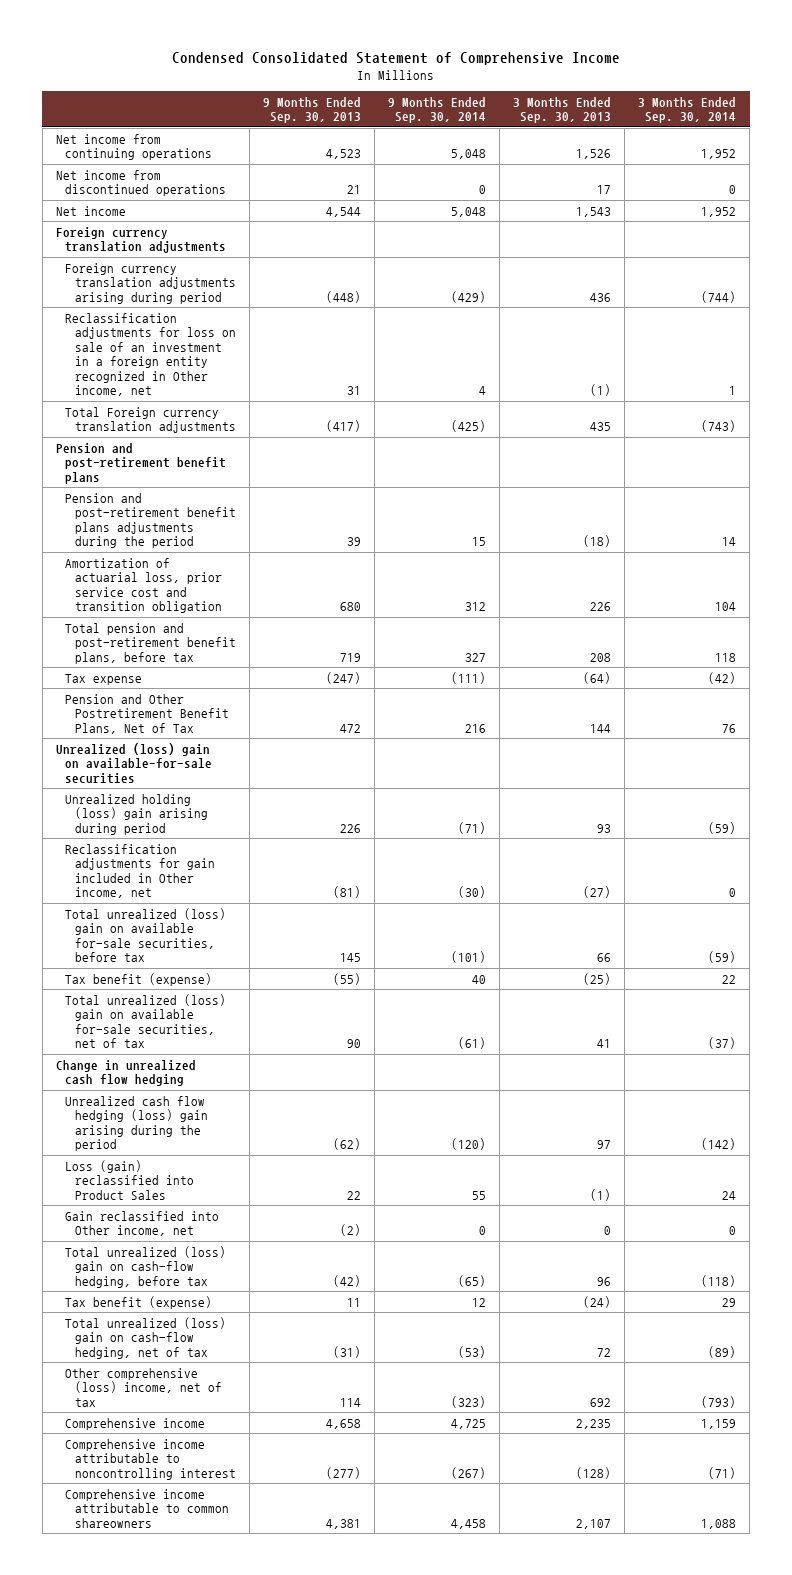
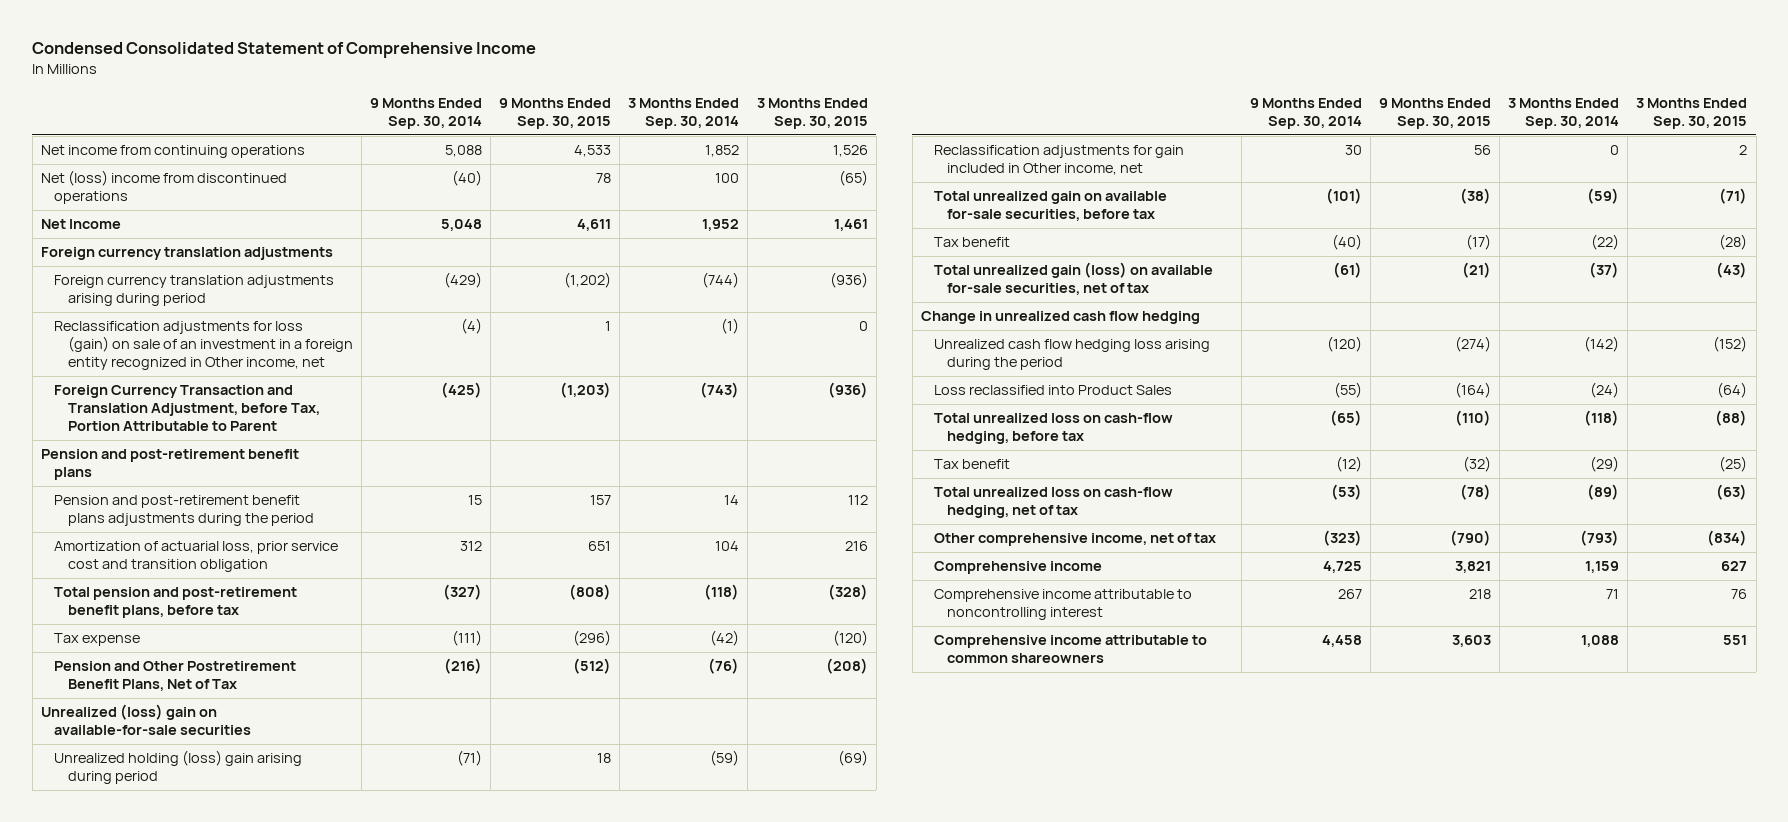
[262,96,361,124] 9 Months Ended Sep. 30, 2013 -> none
[513,96,612,124] 3 Months Ended Sep. 30, 2013 -> none
none -> [499,97,612,129] 9 Months Ended Sep. 30, 2015
none -> [756,97,868,129] 3 Months Ended Sep. 30, 2015
[451,149,487,160] 5,048 -> [444,145,482,158] 5,088
[701,149,737,160] 1,952 -> [705,145,740,158] 1,852
[55,169,227,197] Net income from discontinued operations -> [40,170,287,205] Net (loss) income from discontinued operations
[479,185,487,195] 0 -> [451,170,482,187] (40)
[729,185,737,195] 0 -> [715,173,740,184] 100
[55,205,126,216] Net income -> [40,219,121,230] Net Income
[65,312,236,397] Reclassification adjustments for loss on sale of an investment in a foreign entity recognized in Other income, net -> [54,321,353,371] Reclassification adjustments for loss (gain) on sale of an investment in a foreign entity recognized in Other income, net
[479,386,487,396] 4 -> [460,318,482,335] (4)
[729,386,737,396] 1 -> [721,318,740,335] (1)
[65,406,236,434] Total Foreign currency translation adjustments -> [54,385,320,432] Foreign Currency Transaction and Translation Adjustment, before Tax, Portion Attributable to Parent
[465,652,487,662] 327 -> [442,584,482,601] (327)
[715,652,737,662] 118 -> [704,584,740,601] (118)
[465,723,487,733] 216 -> [443,658,482,675] (216)
[722,723,737,733] 76 -> [708,658,740,675] (76)
[458,886,487,899] (30) -> [1344,145,1362,156] 30
[65,907,227,963] Total unrealized (loss) gain on available for-sale securities, before tax -> [934,191,1168,222] Total unrealized gain on available for-sale securities, before tax
[65,972,213,986] Tax benefit (expense) -> [934,237,1011,248] Tax benefit
[472,974,487,984] 40 -> [1331,234,1362,251] (40)
[722,974,737,984] 22 -> [1591,234,1620,251] (22)
[65,993,227,1049] Total unrealized (loss) gain on available for-sale securities, net of tax -> [934,262,1214,296] Total unrealized gain (loss) on available for-sale securities, net of tax
[65,1210,220,1237] Gain reclassified into Other income, net -> none
[65,1095,208,1152] Unrealized cash flow hedging (loss) gain arising during the period -> [934,339,1211,371] Unrealized cash flow hedging loss arising during the period
[65,1159,194,1200] Loss (gain) reclassified into Product Sales -> [934,385,1173,396] Loss reclassified into Product Sales
[472,1190,487,1200] 55 -> [1333,382,1362,399] (55)
[722,1190,737,1200] 24 -> [1590,382,1620,399] (24)
[65,1245,227,1288] Total unrealized (loss) gain on cash-flow hedging, before tax -> [934,413,1174,445] Total unrealized loss on cash-flow hedging, before tax
[65,1295,213,1309] Tax benefit (expense) -> [934,459,1011,470] Tax benefit
[472,1297,487,1307] 12 -> [1335,456,1362,473] (12)
[722,1297,737,1307] 29 -> [1590,456,1620,473] (29)
[65,1316,227,1359] Total unrealized (loss) gain on cash-flow hedging, net of tax -> [934,487,1174,519] Total unrealized loss on cash-flow hedging, net of tax
[65,1367,222,1407] Other comprehensive (loss) income, net of tax -> [934,533,1217,547] Other comprehensive income, net of tax
[451,1466,487,1479] (267) -> [1337,589,1362,600] 267
[708,1466,737,1479] (71) -> [1606,589,1620,600] 71

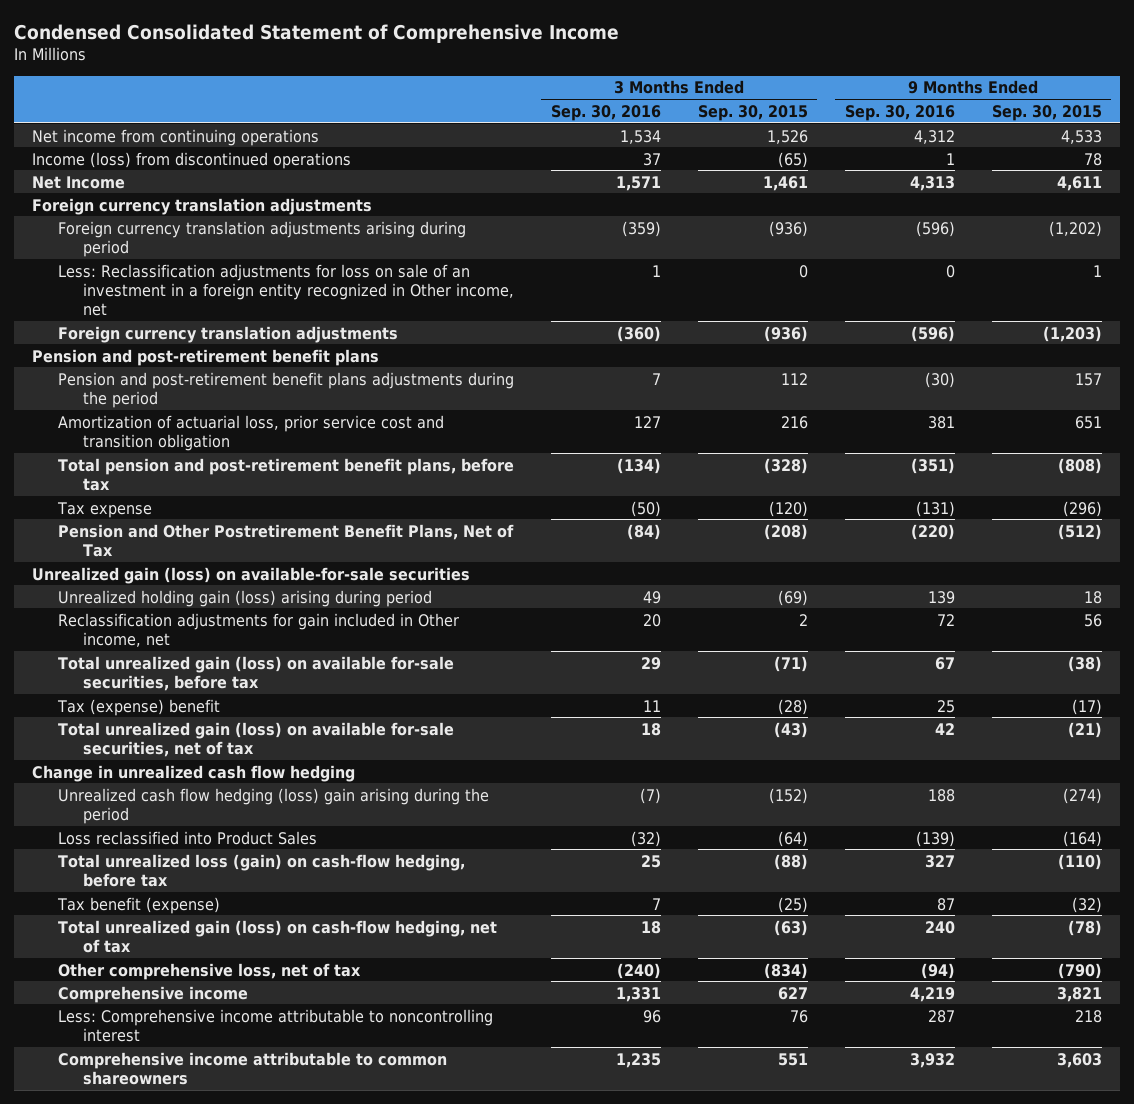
[369,97,482,129] 9 Months Ended Sep. 30, 2014 -> none
[628,97,740,129] 3 Months Ended Sep. 30, 2014 -> none
none -> [550,104,661,121] Sep. 30, 2016
none -> [844,104,955,121] Sep. 30, 2016
[40,170,287,205] Net (loss) income from discontinued operations -> [32,151,352,169] Income (loss) from discontinued operations
[54,321,353,371] Reclassification adjustments for loss (gain) on sale of an investment in a foreign entity recognized in Other income, net -> [57,263,514,317] Less: Reclassification adjustments for loss on sale of an investment in a foreign entity recognized in Other income, net
[54,385,320,432] Foreign Currency Transaction and Translation Adjustment, before Tax, Portion Attributable to Parent -> [57,325,398,343] Foreign currency translation adjustments
[40,704,252,736] Unrealized (loss) gain on available-for-sale securities -> [32,566,471,584] Unrealized gain (loss) on available-for-sale securities
[54,750,303,785] Unrealized holding (loss) gain arising during period -> [57,589,432,607] Unrealized holding gain (loss) arising during period
[934,191,1168,222] Total unrealized gain on available for-sale securities, before tax -> [57,655,454,691] Total unrealized gain (loss) on available for-sale securities, before tax
[934,237,1011,248] Tax benefit -> [56,698,220,716] Tax (expense) benefit
[934,339,1211,371] Unrealized cash flow hedging loss arising during the period -> [57,787,489,824] Unrealized cash flow hedging (loss) gain arising during the period
[934,413,1174,445] Total unrealized loss on cash-flow hedging, before tax -> [57,853,465,887] Total unrealized loss (gain) on cash-flow hedging, before tax
[934,459,1011,470] Tax benefit -> [56,896,220,914] Tax benefit (expense)
[934,487,1174,519] Total unrealized loss on cash-flow hedging, net of tax -> [57,919,497,953] Total unrealized gain (loss) on cash-flow hedging, net of tax
[934,533,1217,547] Other comprehensive income, net of tax -> [57,962,361,980] Other comprehensive loss, net of tax
[934,589,1193,621] Comprehensive income attributable to noncontrolling interest -> [57,1008,493,1042] Less: Comprehensive income attributable to noncontrolling interest

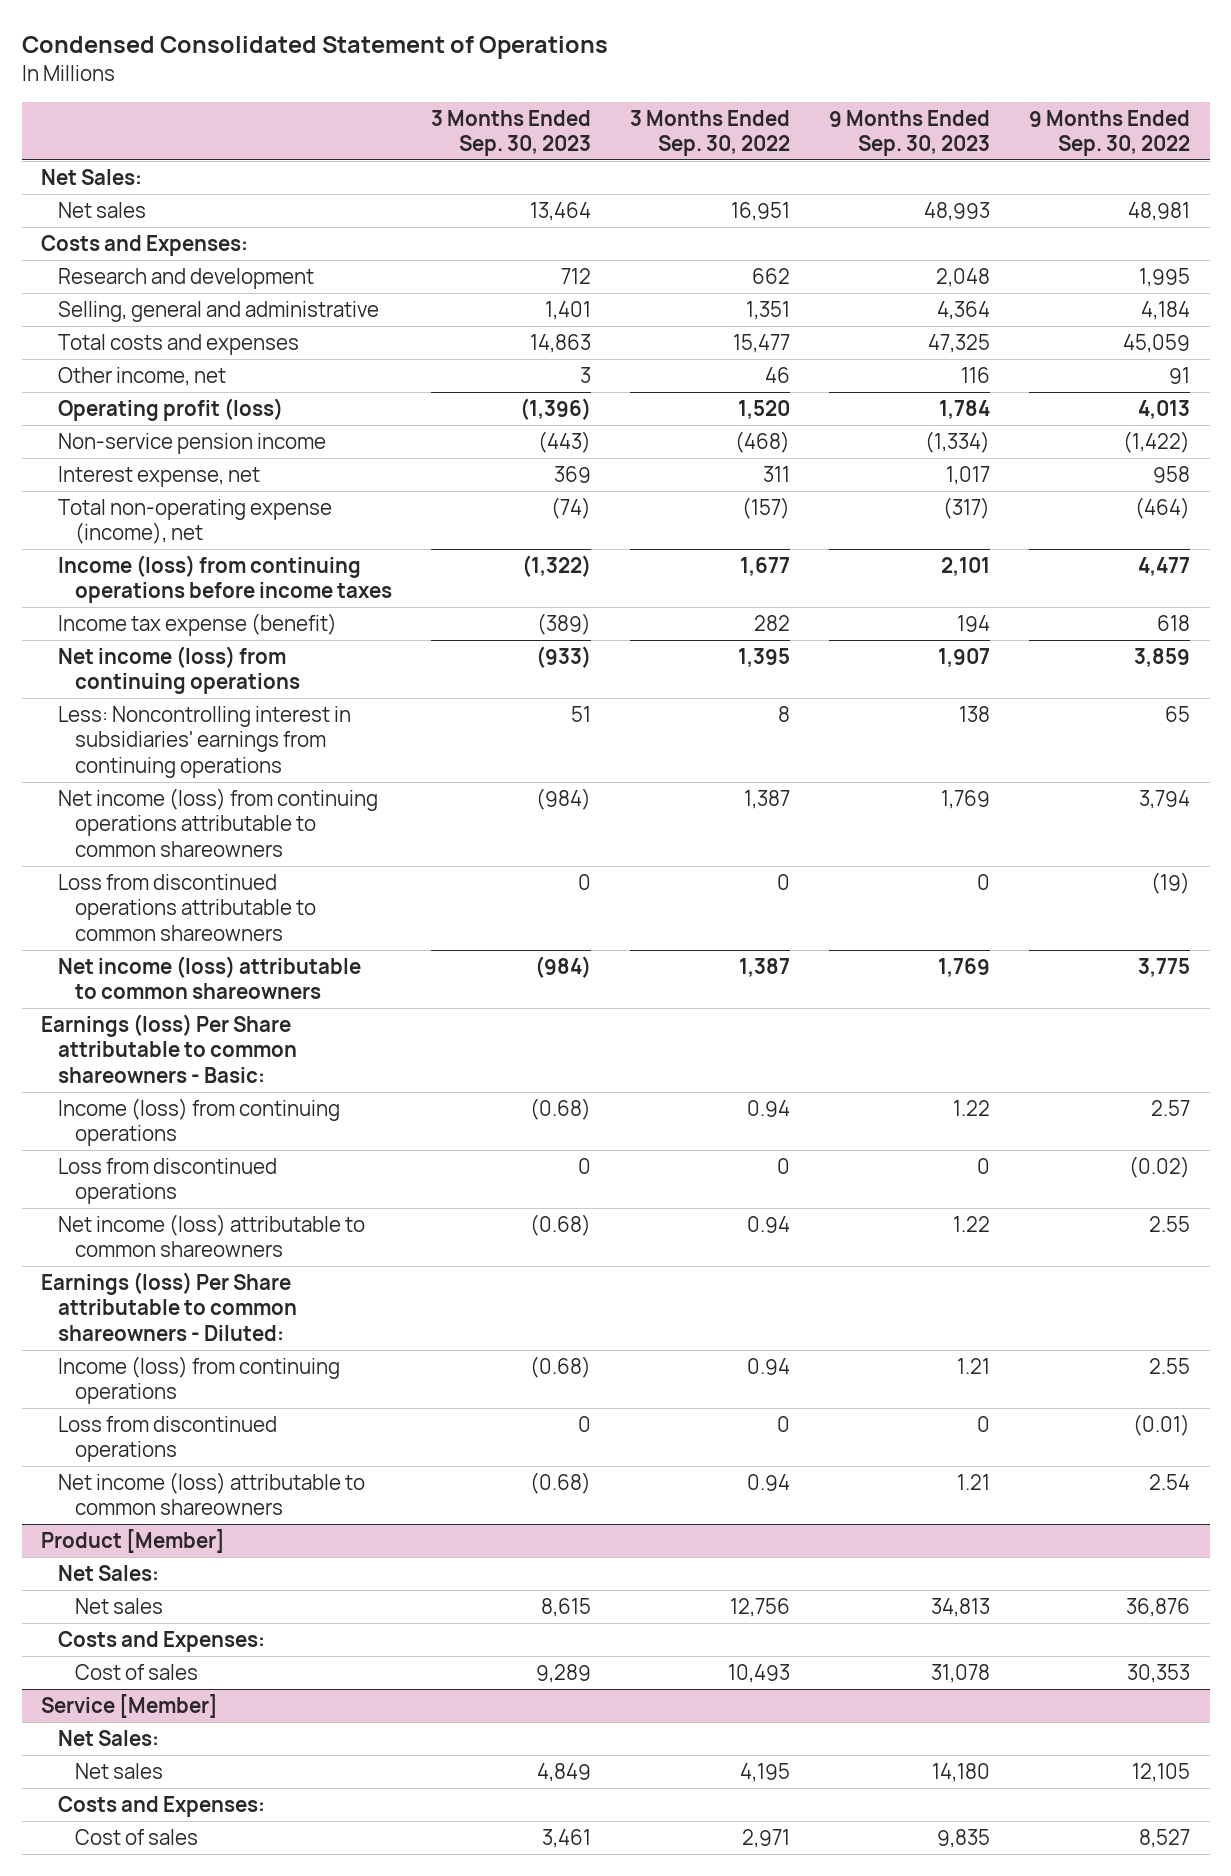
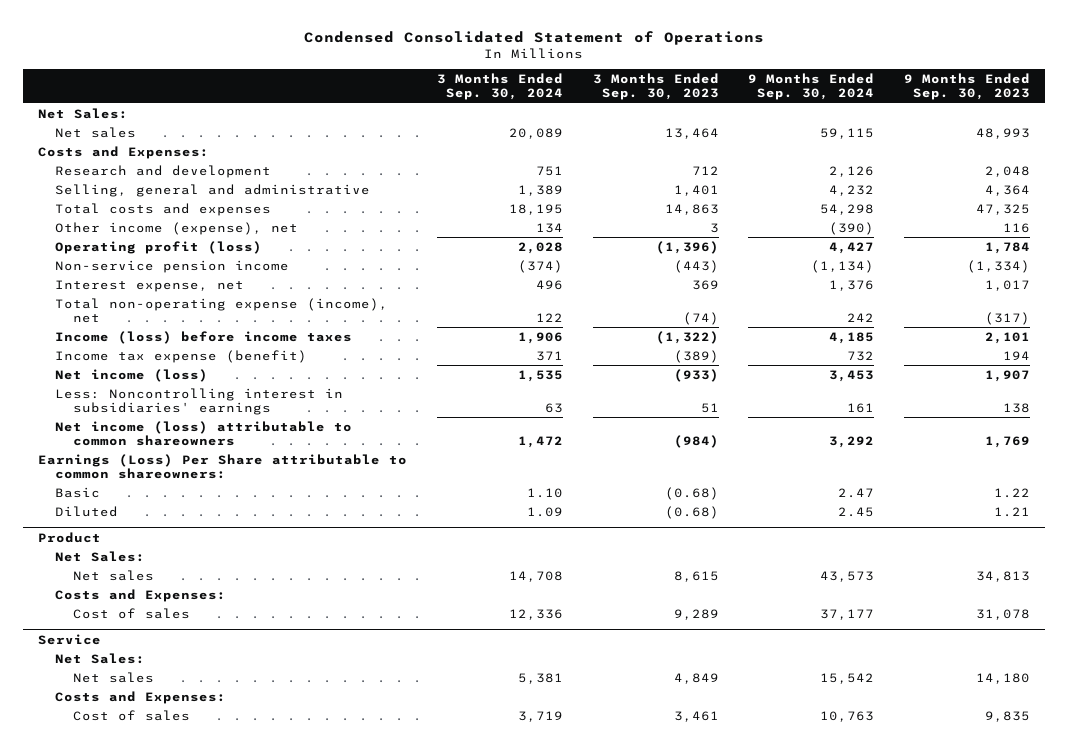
[630,109,791,156] 3 Months Ended Sep. 30, 2022 -> none
[1029,109,1191,156] 9 Months Ended Sep. 30, 2022 -> none
none -> [436,73,563,100] 3 Months Ended Sep. 30, 2024
none -> [748,73,875,100] 9 Months Ended Sep. 30, 2024
[58,366,227,386] Other income, net -> [55,221,299,235] Other income (expense), net
[58,554,393,604] Income (loss) from continuing operations before income taxes -> [55,330,353,344] Income (loss) before income taxes
[58,787,379,857] Net income (loss) from continuing operations attributable to common shareowners -> none
[58,873,317,941] Loss from discontinued operations attributable to common shareowners -> none
[58,645,301,695] Net income (loss) from continuing operations -> [55,368,209,382] Net income (loss)
[58,705,352,778] Less: Noncontrolling interest in subsidiaries' earnings from continuing operations -> [55,387,344,415] Less: Noncontrolling interest in subsidiaries' earnings
[58,1097,341,1147] Income (loss) from continuing operations -> none
[58,1157,278,1205] Loss from discontinued operations -> none
[41,1271,298,1341] Earnings (loss) Per Share attributable to common shareowners - Diluted: -> none
[58,1355,341,1405] Income (loss) from continuing operations -> none
[58,1415,278,1463] Loss from discontinued operations -> none
[41,1013,298,1083] Earnings (loss) Per Share attributable to common shareowners - Basic: -> [38,453,408,479] Earnings (Loss) Per Share attributable to common shareowners:
[58,1213,366,1258] Net income (loss) attributable to common shareowners -> [55,486,101,498] Basic
[58,1471,366,1516] Net income (loss) attributable to common shareowners -> [55,505,119,517] Diluted
[41,1528,226,1553] Product [Member] -> [38,531,102,543] Product
[41,1693,219,1718] Service [Member] -> [38,633,102,645] Service

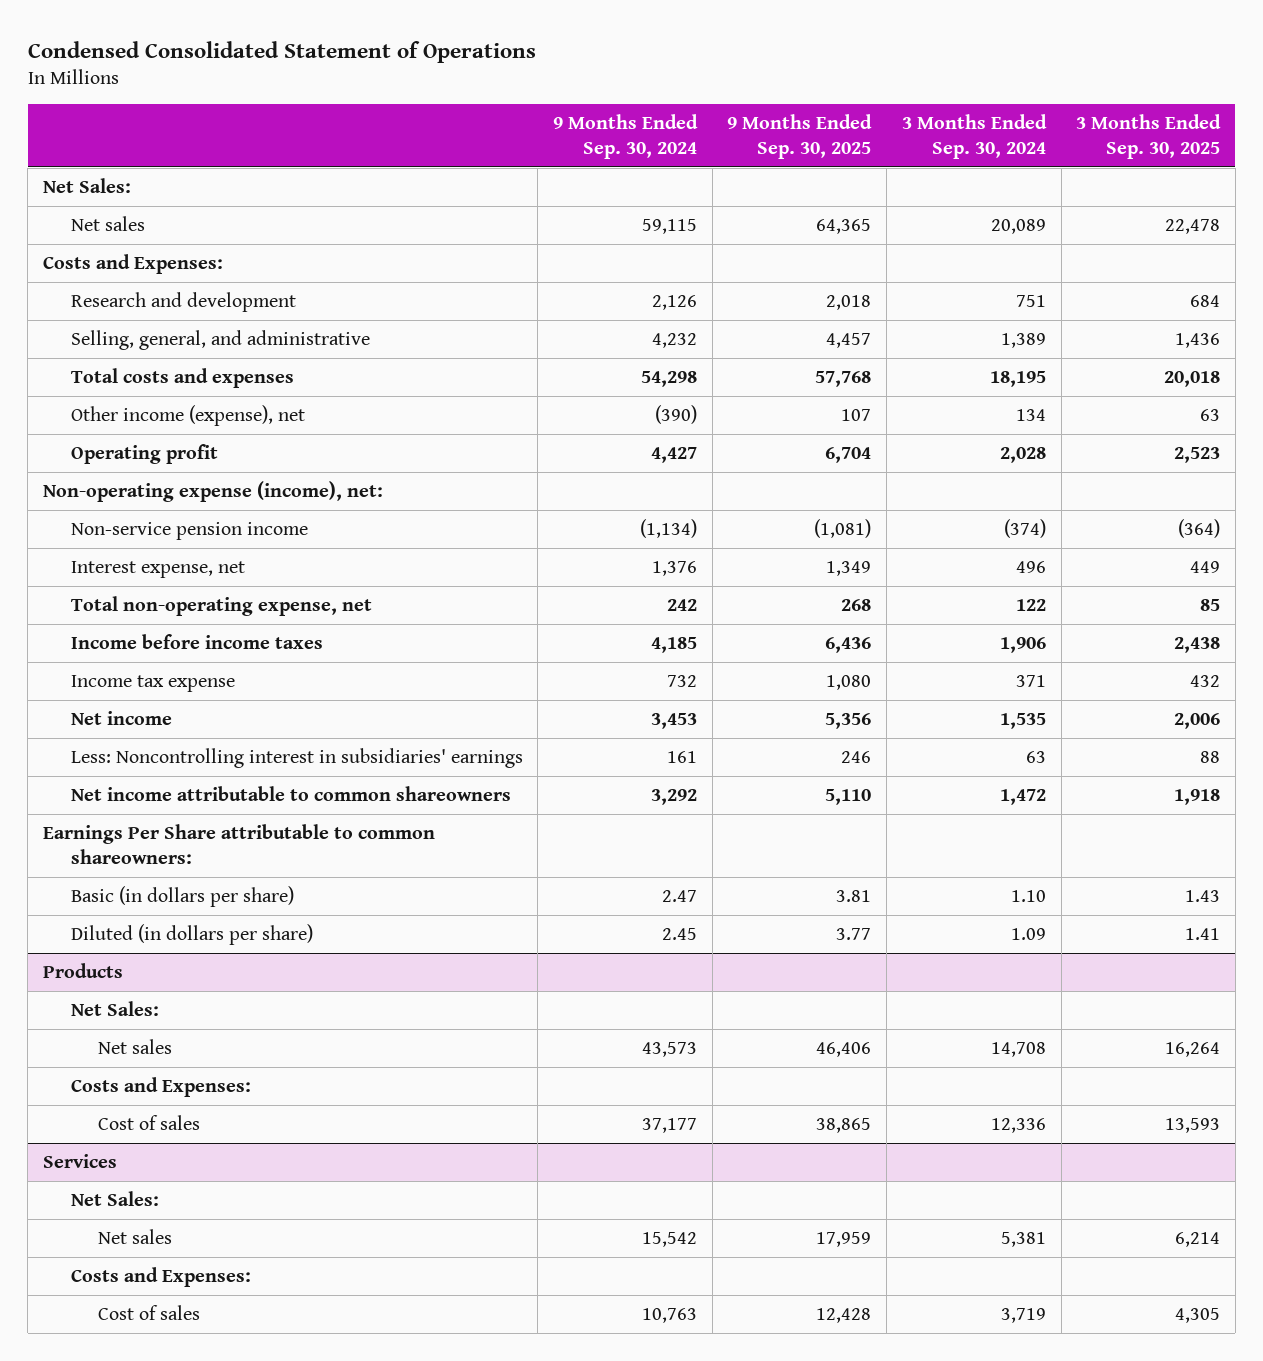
[592,73,719,100] 3 Months Ended Sep. 30, 2023 -> none
[904,73,1031,100] 9 Months Ended Sep. 30, 2023 -> none
none -> [727,114,873,159] 9 Months Ended Sep. 30, 2025
none -> [1076,114,1222,159] 3 Months Ended Sep. 30, 2025
[55,183,371,197] Selling, general and administrative -> [70,330,370,351] Selling, general, and administrative
[55,240,263,254] Operating profit (loss) -> [70,444,218,465] Operating profit
none -> [42,481,383,503] Non-operating expense (income), net:
[55,297,389,323] Total non-operating expense (income), net -> [70,596,372,617] Total non-operating expense, net
[55,330,353,344] Income (loss) before income taxes -> [70,634,323,650] Income before income taxes
[55,349,308,363] Income tax expense (benefit) -> [70,675,235,693] Income tax expense
[55,368,209,382] Net income (loss) -> [70,711,172,726] Net income
[55,420,353,446] Net income (loss) attributable to common shareowners -> [70,786,511,802] Net income attributable to common shareowners
[38,453,408,479] Earnings (Loss) Per Share attributable to common shareowners: -> [42,824,435,864] Earnings Per Share attributable to common shareowners:
[55,486,101,498] Basic -> [70,886,294,908] Basic (in dollars per share)
[55,505,119,517] Diluted -> [70,924,313,946] Diluted (in dollars per share)
[38,531,102,543] Product -> [42,963,123,979] Products
[38,633,102,645] Service -> [42,1154,117,1169] Services

